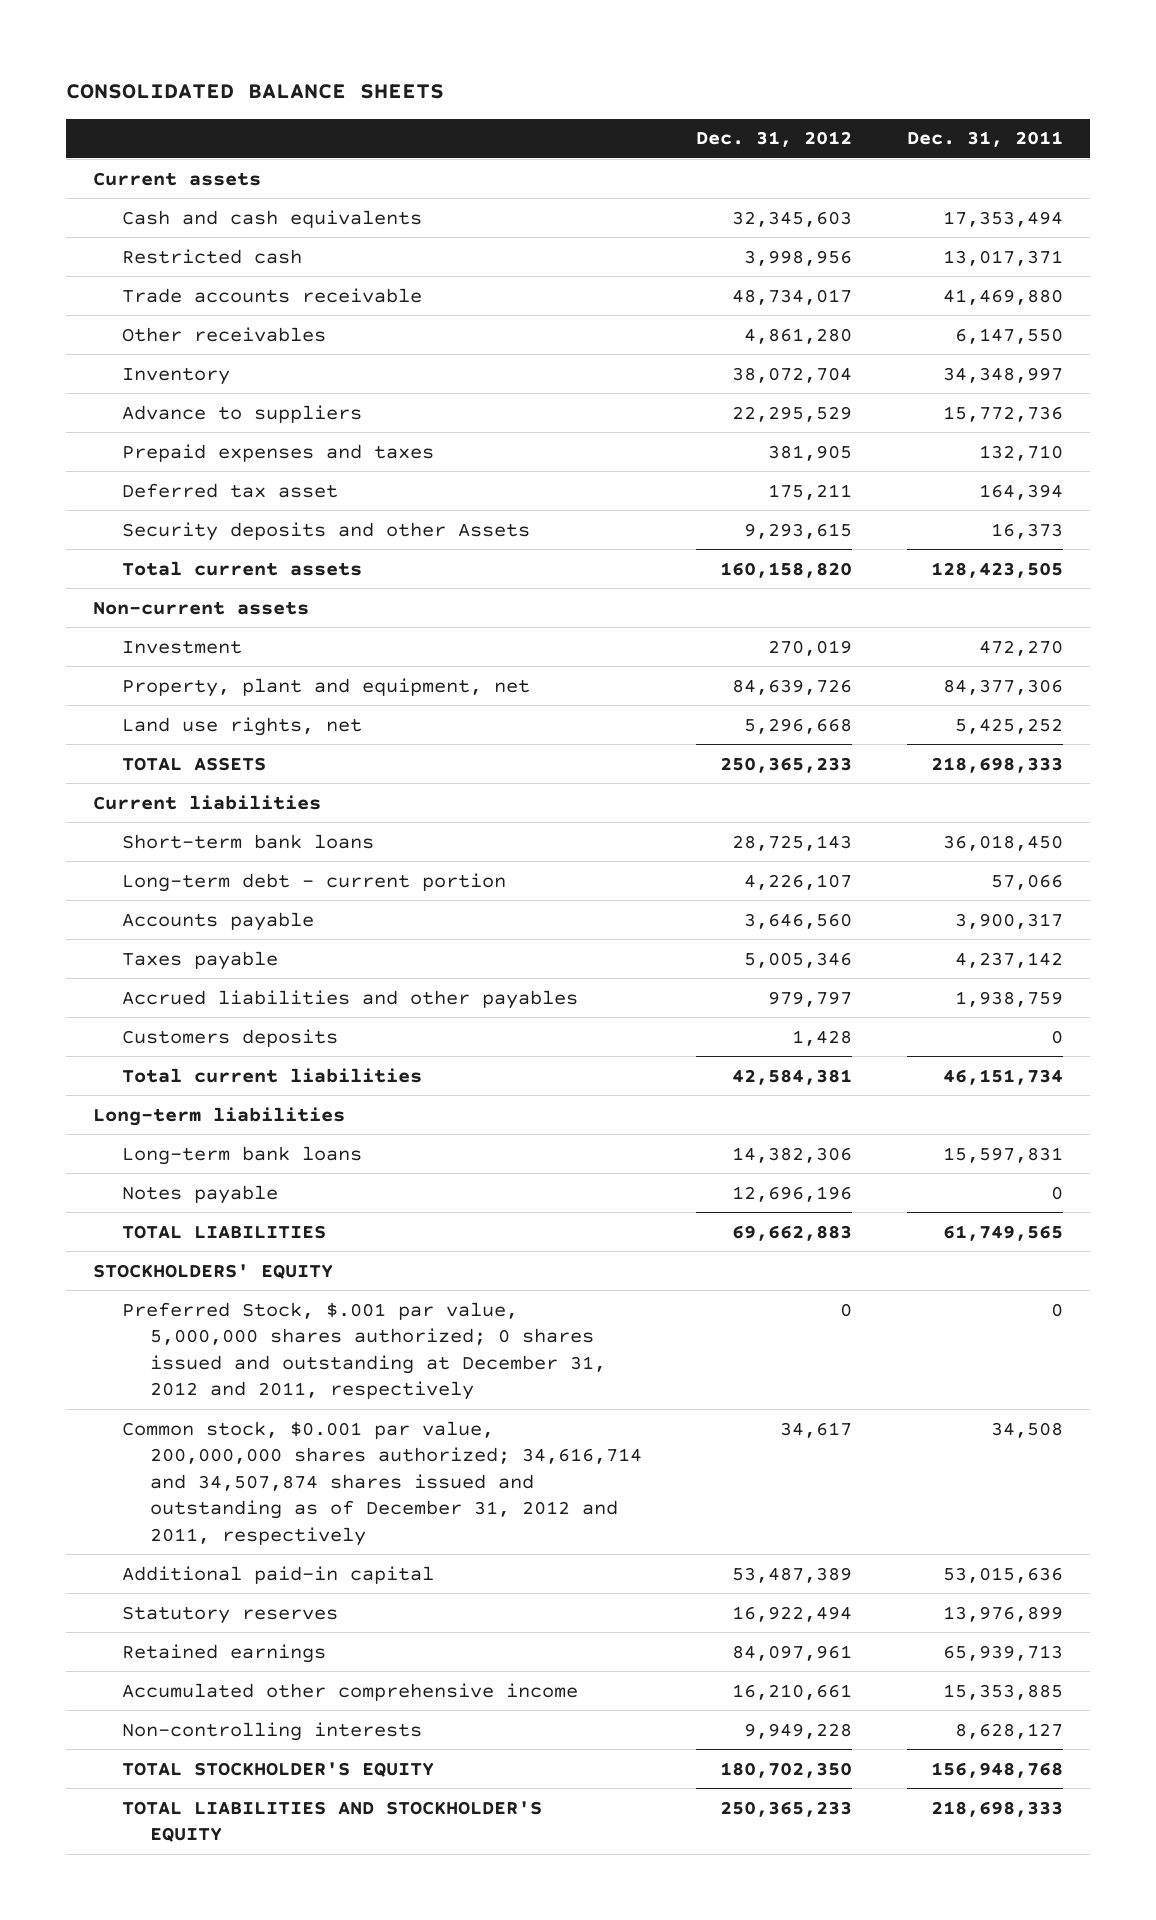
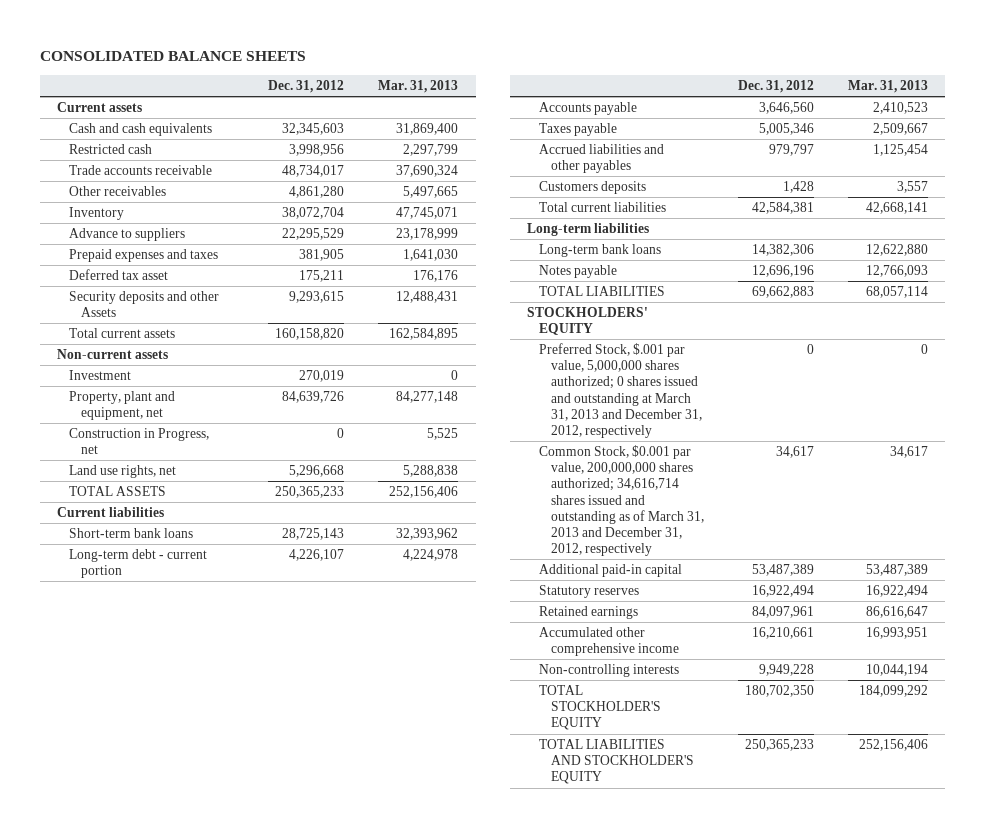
[906,131,1063,148] Dec. 31, 2011 -> none
none -> [378,79,459,93] Mar. 31, 2013
none -> [68,428,209,455] Construction in Progress, net
[121,1301,606,1401] Preferred Stock, $.001 par value, 5,000,000 shares authorized; 0 shares issued and outstanding at December 31, 2012 and 2011, respectively -> [538,343,702,439] Preferred Stock, $.001 par value, 5,000,000 shares authorized; 0 shares issued and outstanding at March 31, 2013 and December 31, 2012, respectively
[121,1420,642,1546] Common stock, $0.001 par value, 200,000,000 shares authorized; 34,616,714 and 34,507,874 shares issued and outstanding as of December 31, 2012 and 2011, respectively -> [538,445,704,557] Common Stock, $0.001 par value, 200,000,000 shares authorized; 34,616,714 shares issued and outstanding as of March 31, 2013 and December 31, 2012, respectively

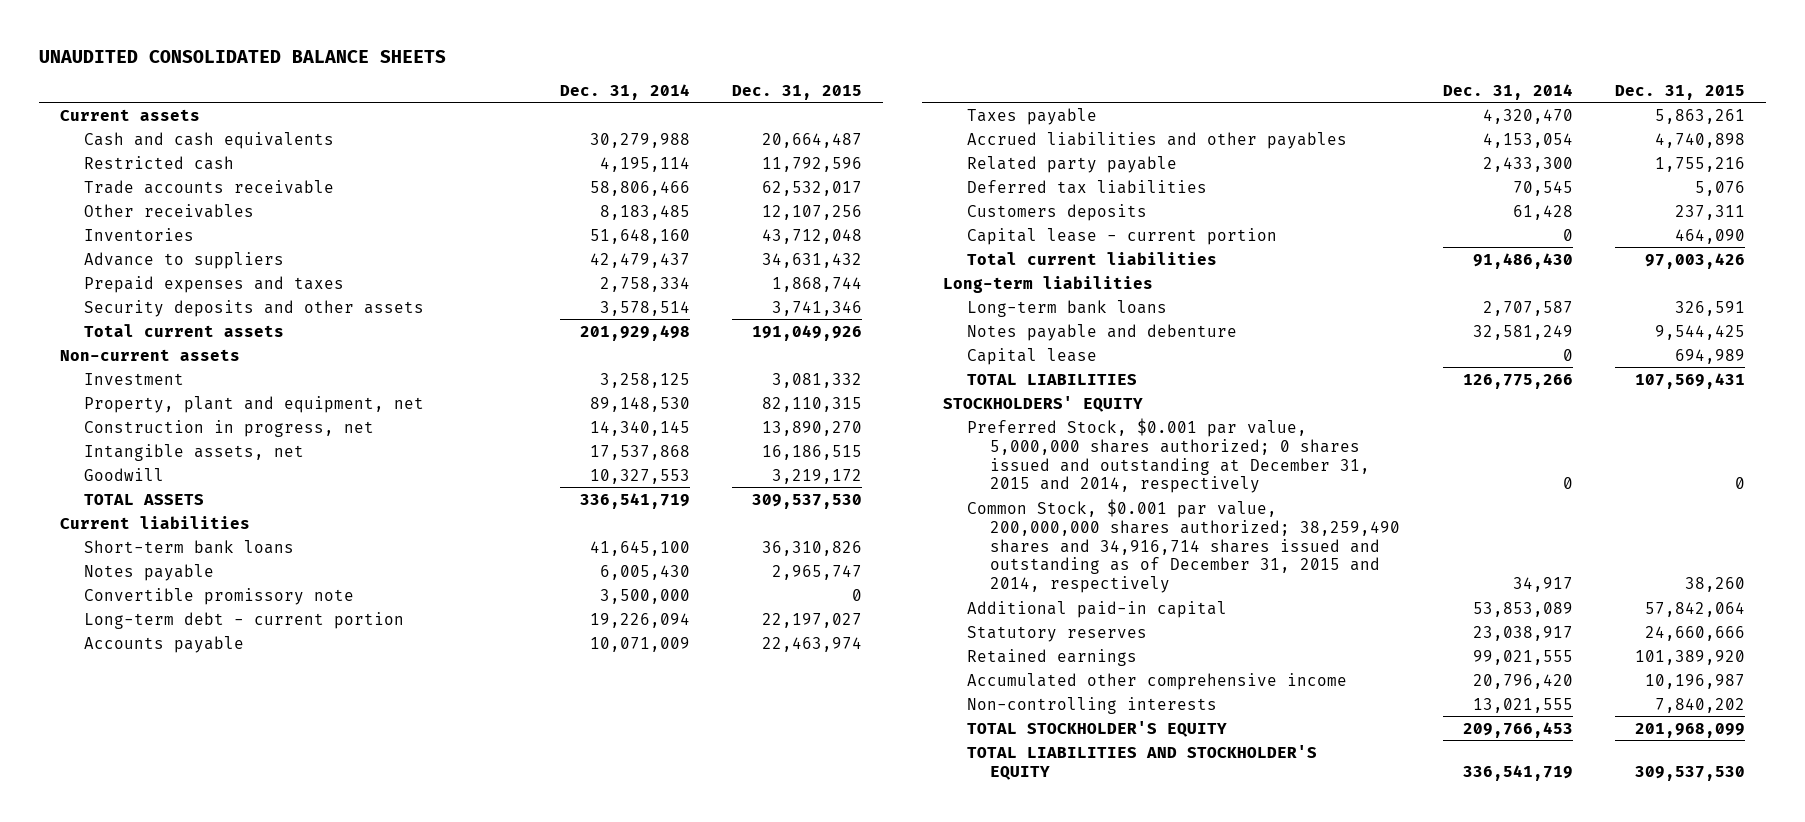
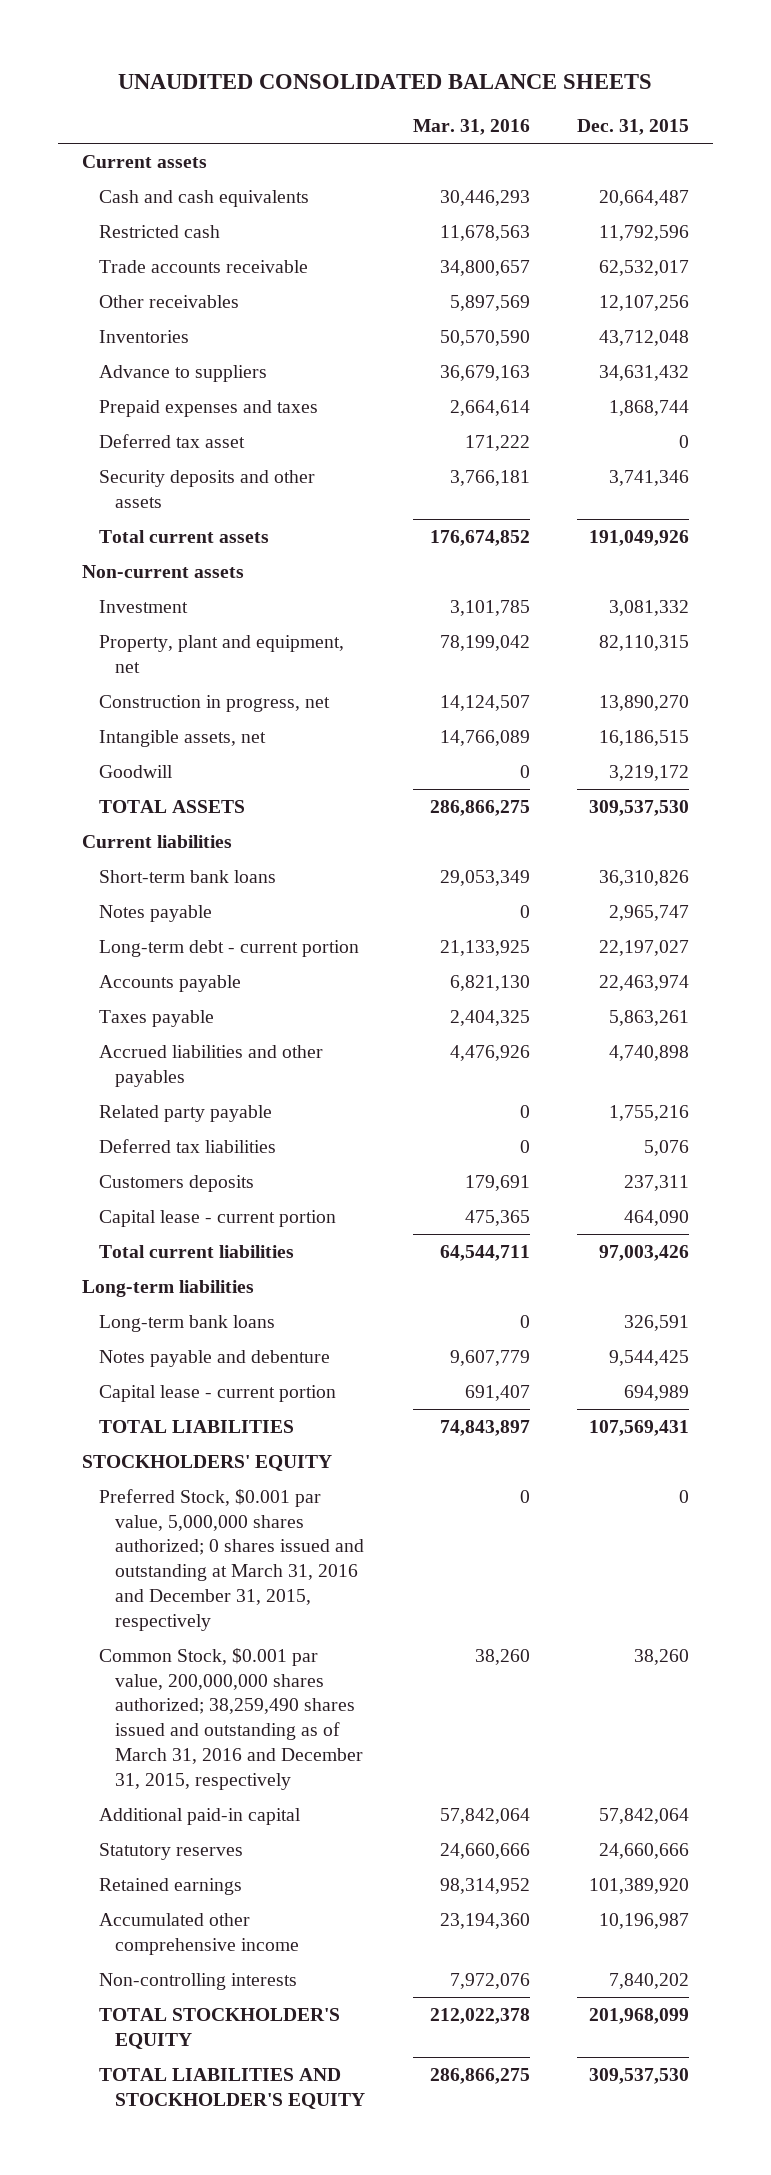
[559,83,690,100] Dec. 31, 2014 -> none
none -> [412,119,530,136] Mar. 31, 2016
none -> [98,433,245,448] Deferred tax asset
[83,587,354,605] Convertible promissory note -> none
[966,347,1097,365] Capital lease -> [98,1384,336,1402] Capital lease - current portion
[966,417,1371,494] Preferred Stock, $0.001 par value, 5,000,000 shares authorized; 0 shares issued and outstanding at December 31, 2015 and 2014, respectively -> [98,1488,365,1631] Preferred Stock, $0.001 par value, 5,000,000 shares authorized; 0 shares issued and outstanding at March 31, 2016 and December 31, 2015, respectively
[966,498,1401,594] Common Stock, $0.001 par value, 200,000,000 shares authorized; 38,259,490 shares and 34,916,714 shares issued and outstanding as of December 31, 2015 and 2014, respectively -> [98,1647,364,1790] Common Stock, $0.001 par value, 200,000,000 shares authorized; 38,259,490 shares issued and outstanding as of March 31, 2016 and December 31, 2015, respectively

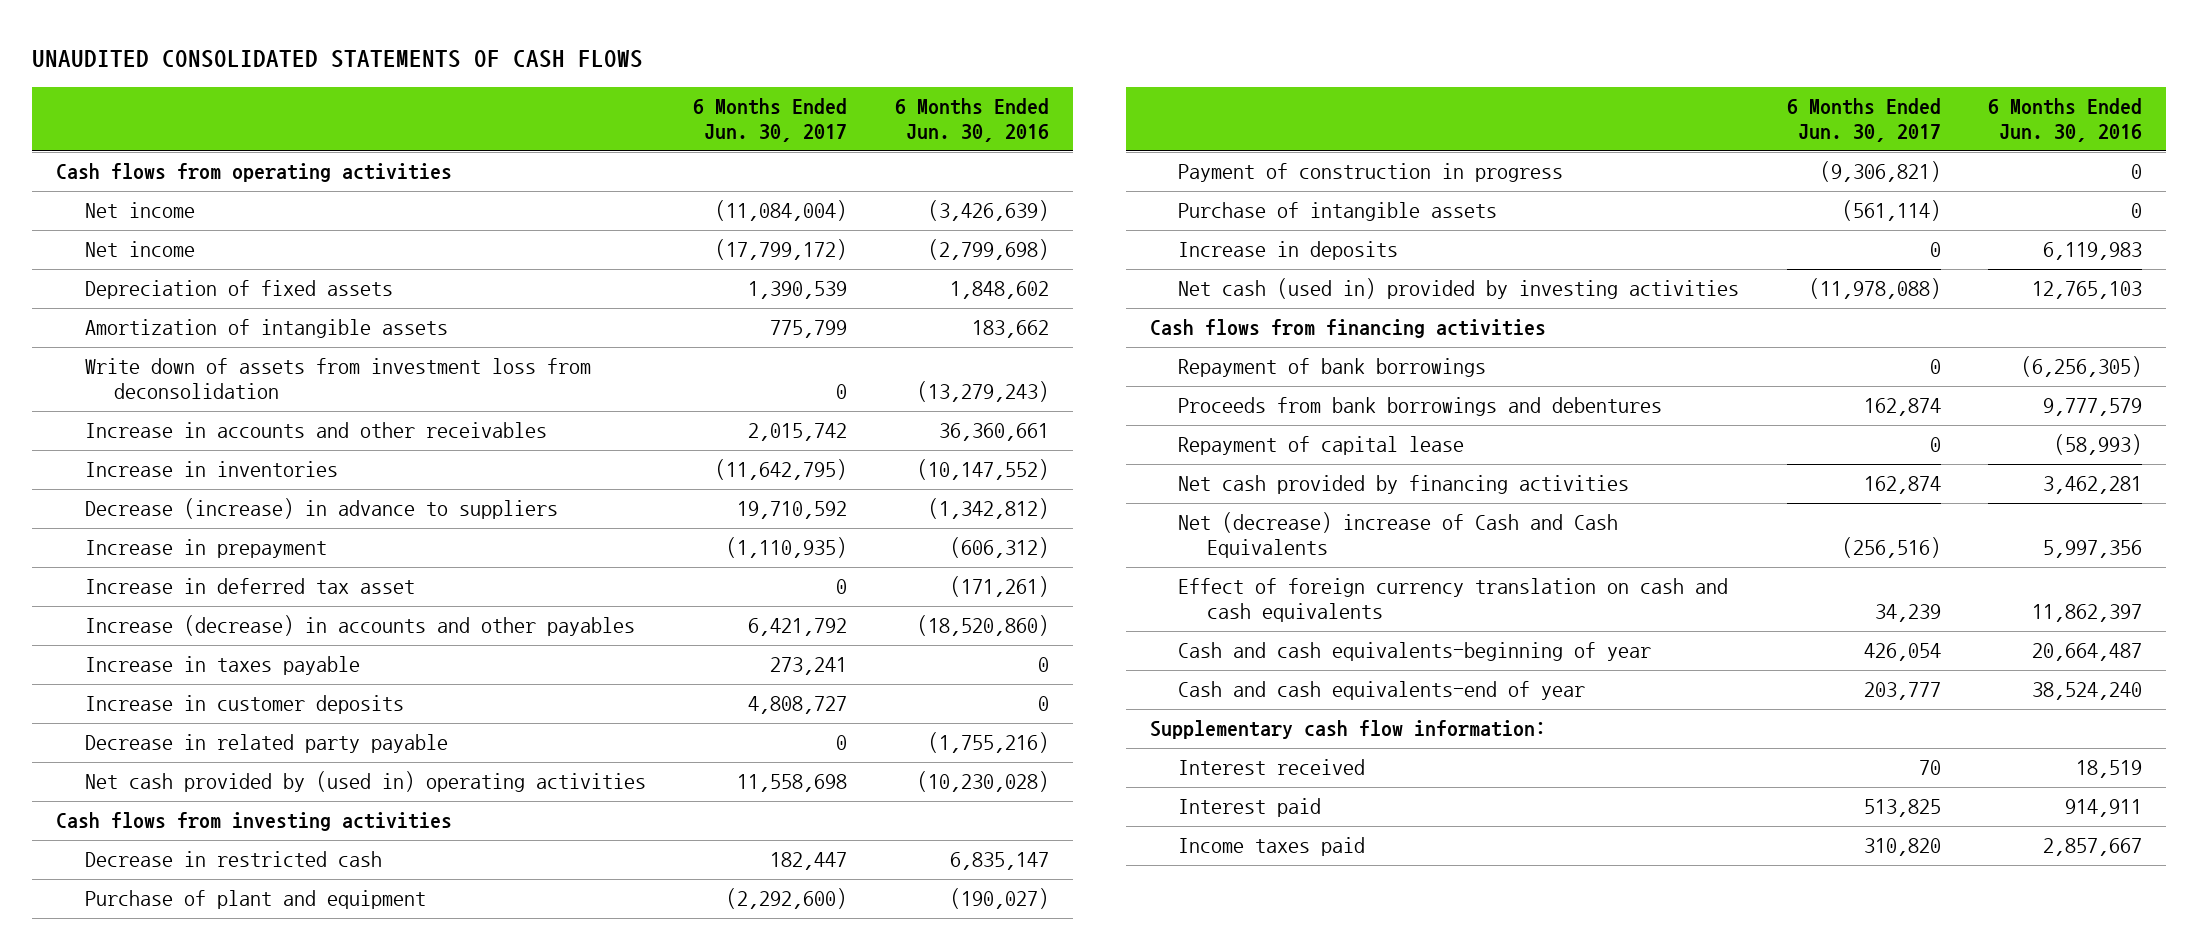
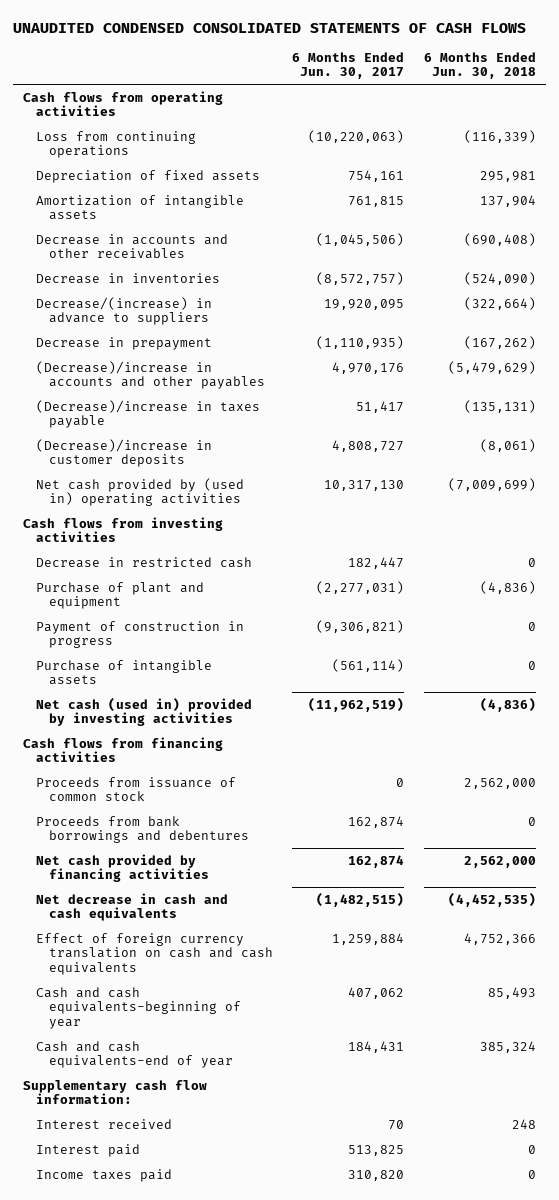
[32,49,644,68] UNAUDITED CONSOLIDATED STATEMENTS OF CASH FLOWS -> [13,22,527,33] UNAUDITED CONDENSED CONSOLIDATED STATEMENTS OF CASH FLOWS
[894,98,1049,143] 6 Months Ended Jun. 30, 2016 -> none
none -> [423,51,536,80] 6 Months Ended Jun. 30, 2018
[85,202,196,219] Net income -> none
[85,241,196,258] Net income -> none
[85,358,592,400] Write down of assets from investment loss from deconsolidation -> none
[85,578,416,595] Increase in deferred tax asset -> none
[85,734,449,754] Decrease in related party payable -> none
none -> [35,130,196,159] Loss from continuing operations
[748,281,848,300] 1,390,539 -> [348,169,405,182] 754,161
[770,320,848,339] 775,799 -> [348,195,405,207] 761,815
[85,422,548,439] Increase in accounts and other receivables -> [35,233,228,260] Decrease in accounts and other receivables
[748,423,848,442] 2,015,742 -> [316,232,405,246] (1,045,506)
[85,461,339,478] Increase in inventories -> [35,272,220,284] Decrease in inventories
[715,459,848,481] (11,642,795) -> [316,271,405,285] (8,572,757)
[85,498,559,520] Decrease (increase) in advance to suppliers -> [35,296,212,326] Decrease/(increase) in advance to suppliers
[737,501,848,520] 19,710,592 -> [324,298,405,310] 19,920,095
[85,539,328,559] Increase in prepayment -> [35,336,212,350] Decrease in prepayment
[85,615,636,637] Increase (decrease) in accounts and other payables -> [35,360,265,390] (Decrease)/increase in accounts and other payables
[748,618,848,637] 6,421,792 -> [332,361,405,374] 4,970,176
[85,656,361,676] Increase in taxes payable -> [35,399,260,429] (Decrease)/increase in taxes payable
[770,657,848,676] 273,241 -> [356,400,405,413] 51,417
[85,695,405,715] Increase in customer deposits -> [35,438,212,468] (Decrease)/increase in customer deposits
[737,774,848,793] 11,558,698 -> [324,479,405,491] 10,317,130
[726,888,848,910] (2,292,600) -> [316,580,405,594] (2,277,031)
[1178,241,1399,261] Increase in deposits -> none
[1808,278,1941,300] (11,978,088) -> [308,697,405,712] (11,962,519)
[1178,358,1487,378] Repayment of bank borrowings -> none
none -> [35,776,236,802] Proceeds from issuance of common stock
[1178,436,1465,456] Repayment of capital lease -> none
[1178,512,1619,559] Net (decrease) increase of Cash and Cash Equivalents -> [35,892,228,922] Net decrease in cash and cash equivalents
[1841,537,1941,559] (256,516) -> [316,892,405,907] (1,482,515)
[1874,604,1941,623] 34,239 -> [332,932,405,945] 1,259,884
[1863,643,1941,662] 426,054 -> [348,986,405,999] 407,062
[1863,682,1941,701] 203,777 -> [348,1040,405,1053] 184,431

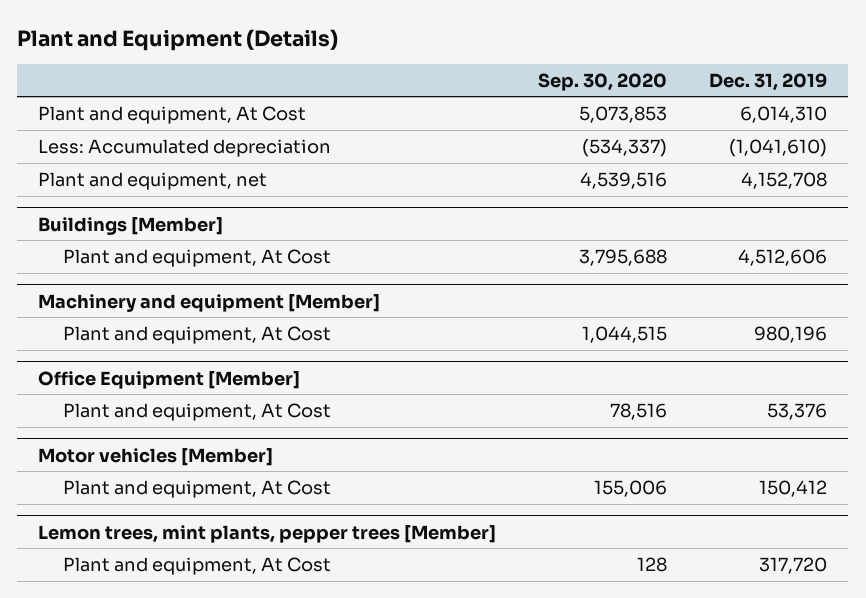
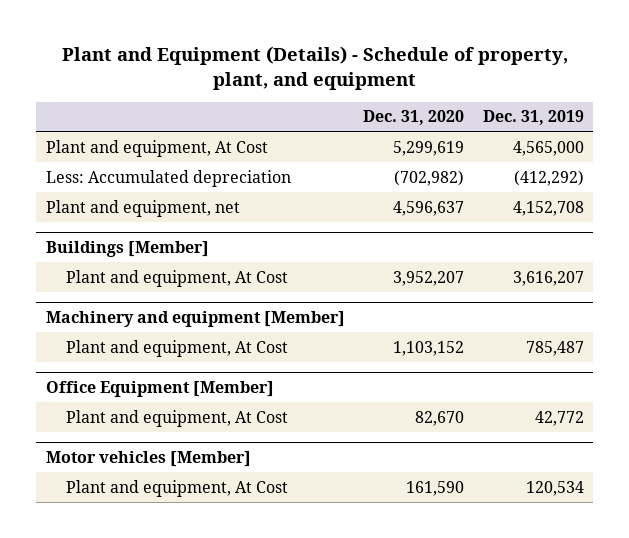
[17,28,339,51] Plant and Equipment (Details) -> [61,46,568,90] Plant and Equipment (Details) - Schedule of property, plant, and equipment
[538,72,668,91] Sep. 30, 2020 -> none
none -> [363,110,465,126] Dec. 31, 2020
[740,105,828,123] 6,014,310 -> [512,140,584,156] 4,565,000
[729,138,828,157] (1,041,610) -> [513,169,584,186] (412,292)
[738,248,828,266] 4,512,606 -> [512,270,584,286] 3,616,207
[754,325,828,343] 980,196 -> [525,340,584,356] 785,487
[767,402,828,420] 53,376 -> [534,410,584,426] 42,772
[38,524,497,543] Lemon trees, mint plants, pepper trees [Member] -> none
[62,556,331,575] Plant and equipment, At Cost -> none
[759,479,828,497] 150,412 -> [525,480,584,496] 120,534

